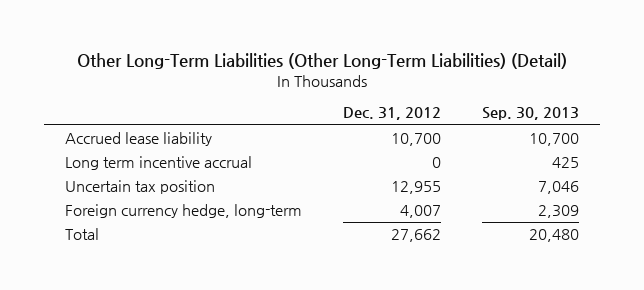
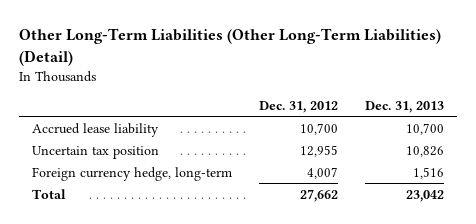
[481,107,579,121] Sep. 30, 2013 -> none
none -> [365,100,445,113] Dec. 31, 2013
[64,156,252,171] Long term incentive accrual -> none

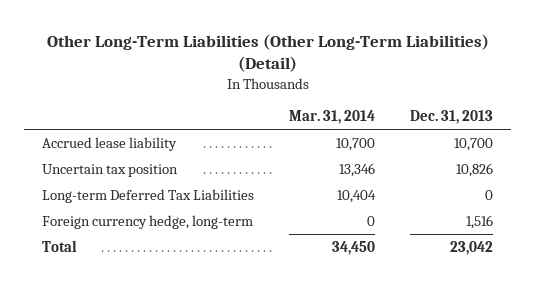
[259,100,339,113] Dec. 31, 2012 -> none
none -> [289,110,376,125] Mar. 31, 2014
none -> [41,188,254,203] Long-term Deferred Tax Liabilities

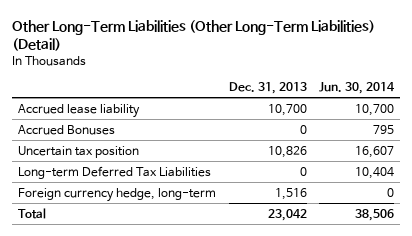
[289,110,376,125] Mar. 31, 2014 -> none
none -> [318,82,395,95] Jun. 30, 2014
none -> [18,124,116,135] Accrued Bonuses

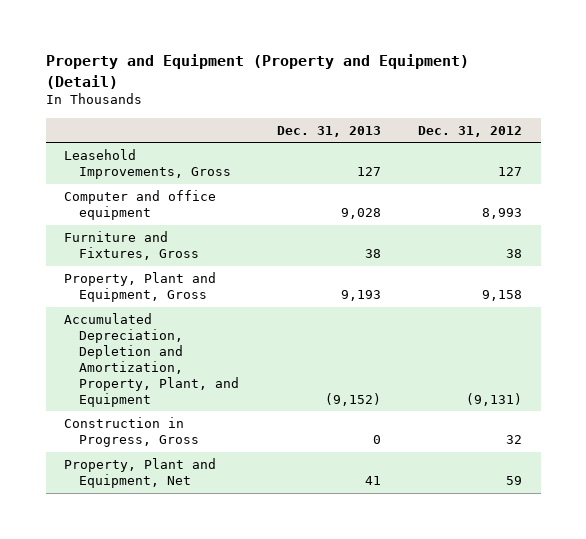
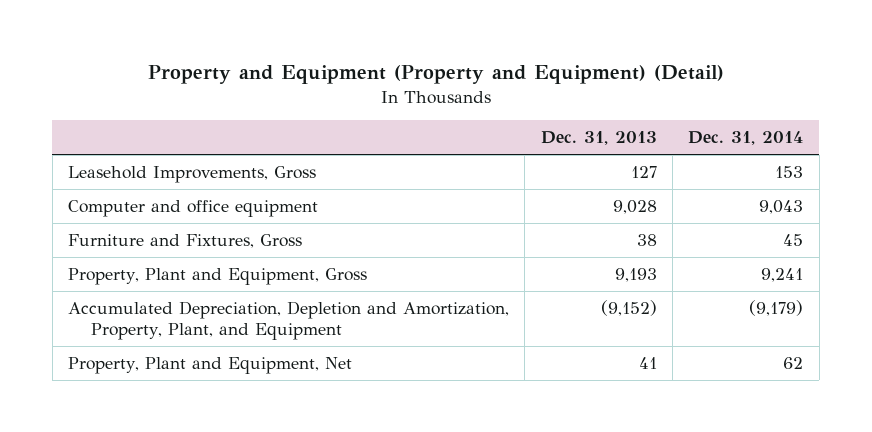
[418,125,523,137] Dec. 31, 2012 -> none
none -> [688,131,804,146] Dec. 31, 2014
[64,417,200,448] Construction in Progress, Gross -> none

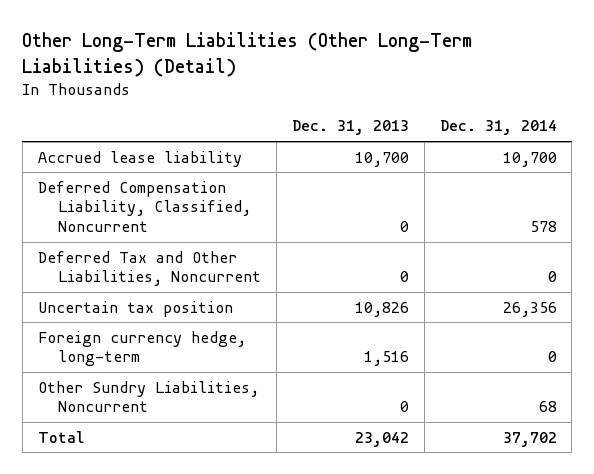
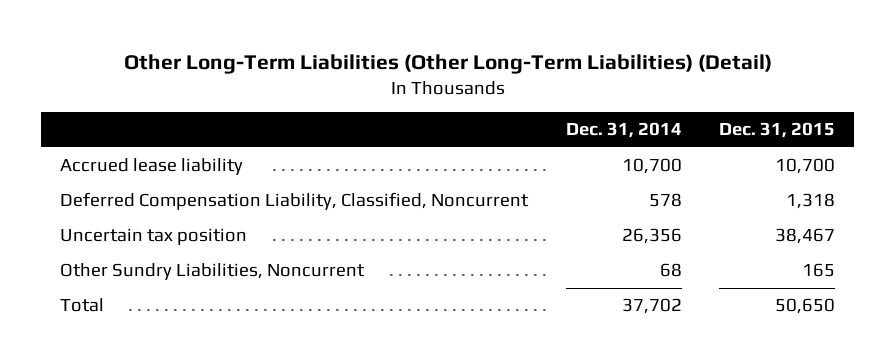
[292,120,410,136] Dec. 31, 2013 -> none
none -> [719,122,836,139] Dec. 31, 2015
[37,250,262,287] Deferred Tax and Other Liabilities, Noncurrent -> none
[37,330,246,367] Foreign currency hedge, long-term -> none

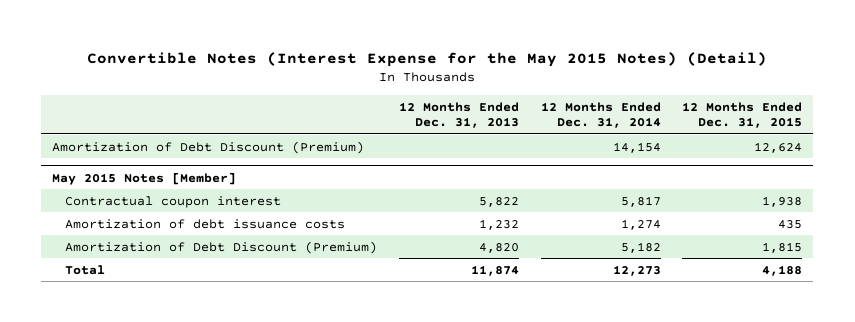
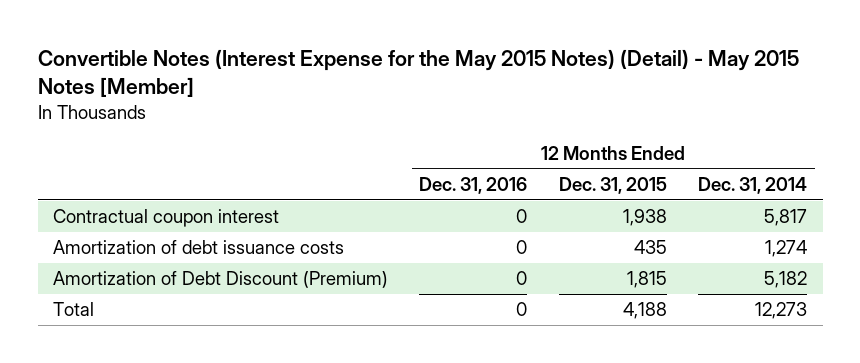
[87,51,768,67] Convertible Notes (Interest Expense for the May 2015 Notes) (Detail) -> [37,48,799,98] Convertible Notes (Interest Expense for the May 2015 Notes) (Detail) - May 2015 Notes [Member]
[398,101,519,129] 12 Months Ended Dec. 31, 2013 -> none
none -> [419,176,528,194] Dec. 31, 2016
[52,140,365,154] Amortization of Debt Discount (Premium) -> none
[52,171,237,185] May 2015 Notes [Member] -> none

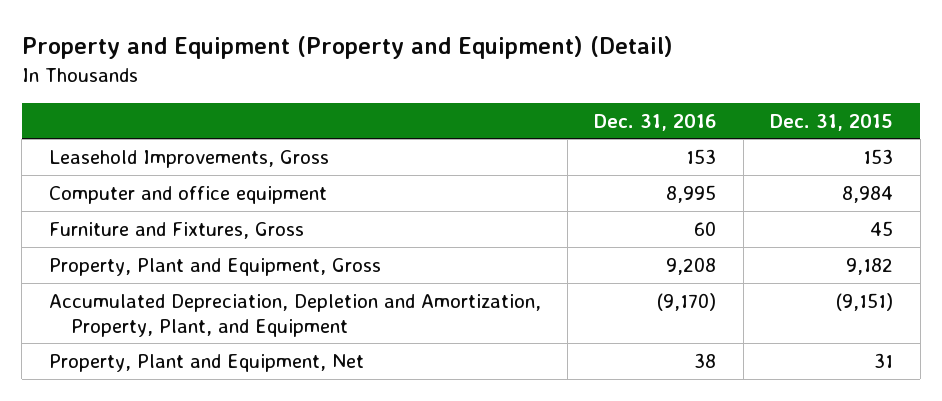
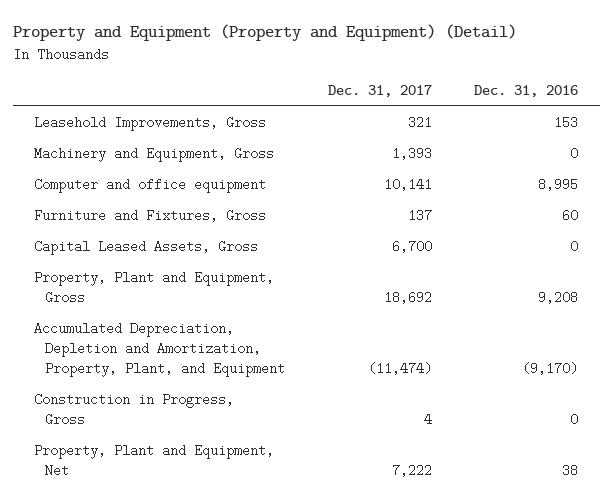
[770,113,894,131] Dec. 31, 2015 -> none
none -> [327,84,432,97] Dec. 31, 2017
none -> [34,147,275,163] Machinery and Equipment, Gross
none -> [34,240,259,256] Capital Leased Assets, Gross
none -> [34,393,235,427] Construction in Progress, Gross

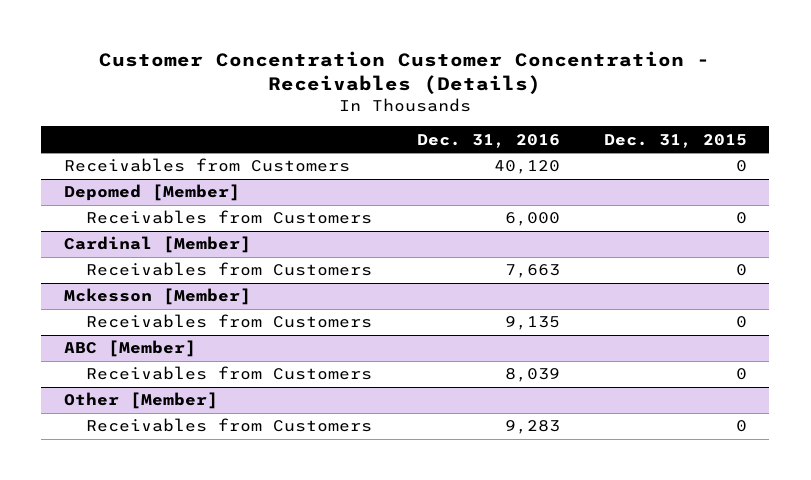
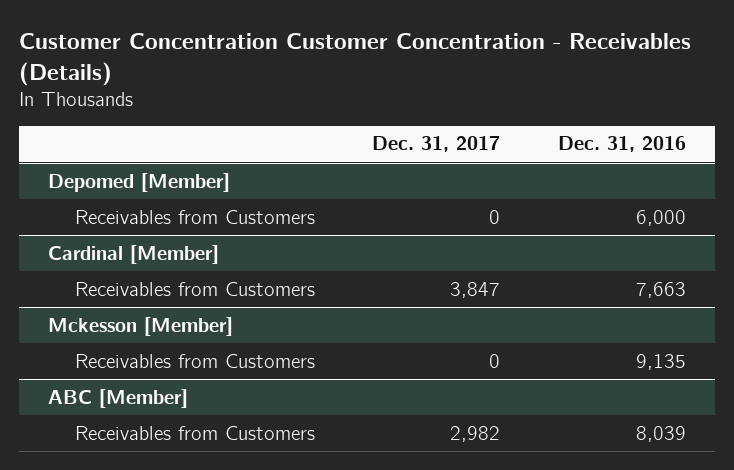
[604,133,748,148] Dec. 31, 2015 -> none
none -> [372,136,501,153] Dec. 31, 2017
[63,158,350,173] Receivables from Customers -> none
[63,392,218,410] Other [Member] -> none
[86,418,373,433] Receivables from Customers -> none

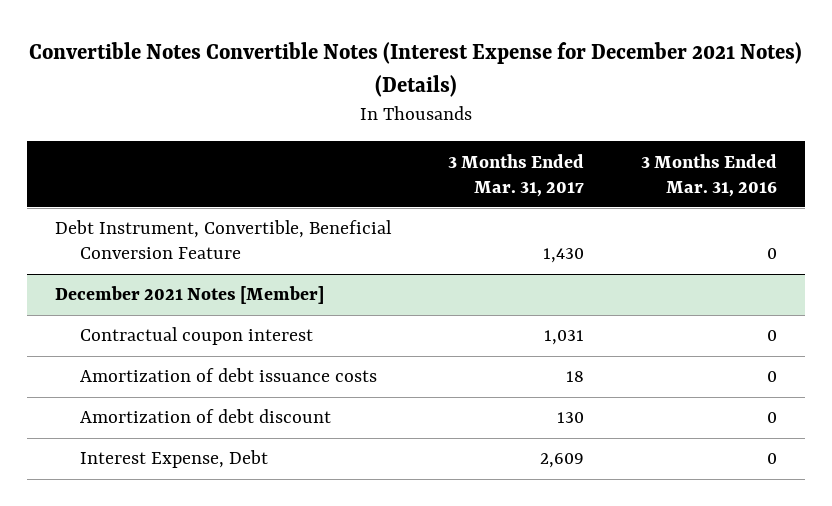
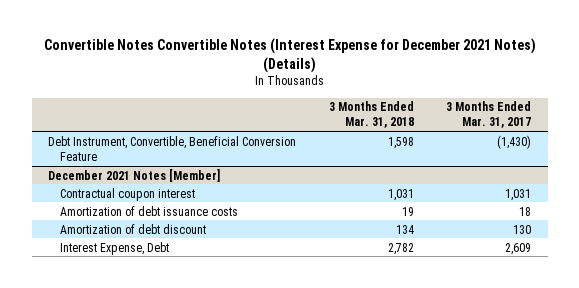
[640,153,777,197] 3 Months Ended Mar. 31, 2016 -> none
none -> [328,101,414,129] 3 Months Ended Mar. 31, 2018
[542,248,584,264] 1,430 -> [497,134,532,149] (1,430)

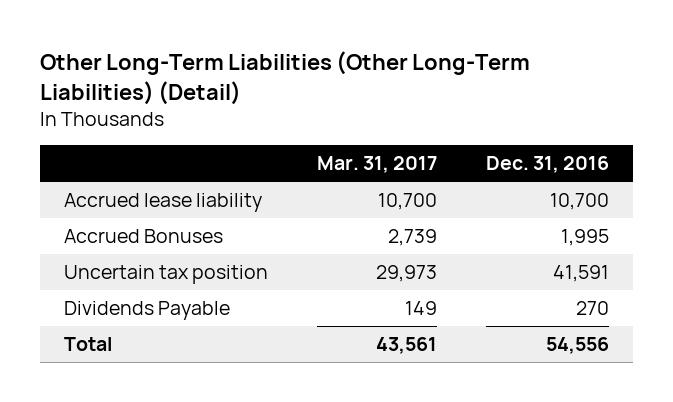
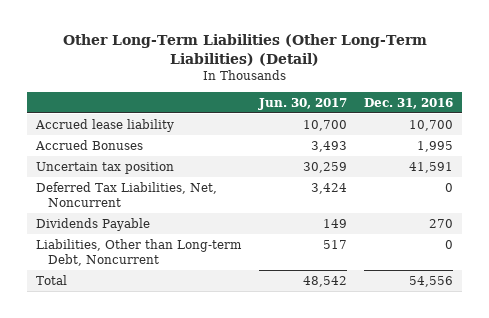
[316,156,437,174] Mar. 31, 2017 -> none
none -> [257,97,347,110] Jun. 30, 2017
none -> [35,181,217,207] Deferred Tax Liabilities, Net, Noncurrent
none -> [35,238,242,266] Liabilities, Other than Long-term Debt, Noncurrent

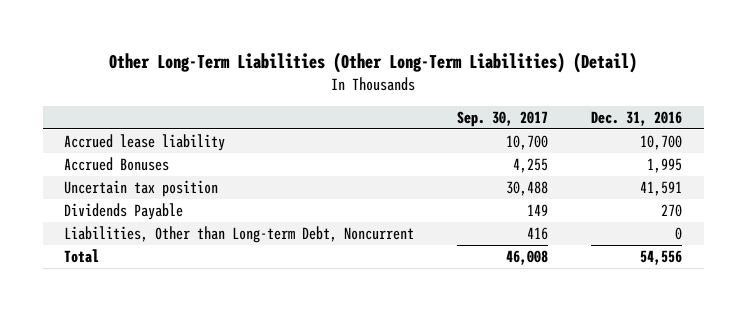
[257,97,347,110] Jun. 30, 2017 -> none
none -> [457,110,549,127] Sep. 30, 2017
[35,181,217,207] Deferred Tax Liabilities, Net, Noncurrent -> none

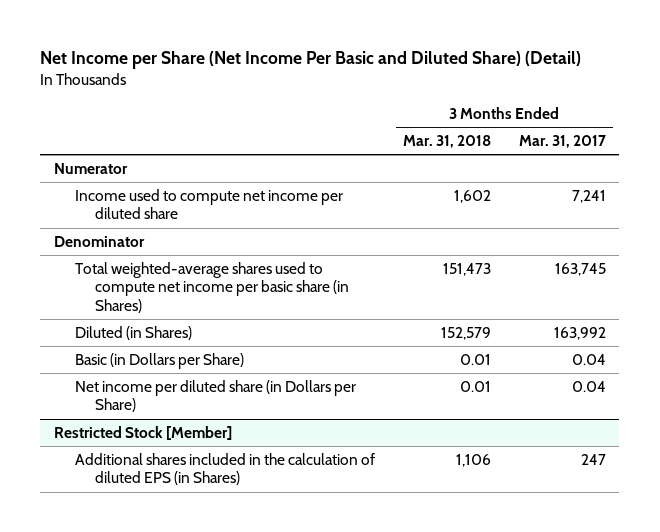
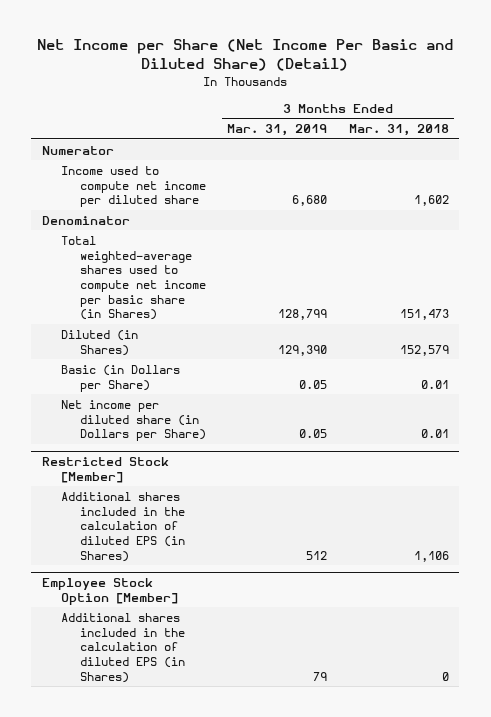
[518,135,606,149] Mar. 31, 2017 -> none
none -> [227,124,328,137] Mar. 31, 2019
none -> [42,578,178,605] Employee Stock Option [Member]
none -> [60,612,185,683] Additional shares included in the calculation of diluted EPS (in Shares)

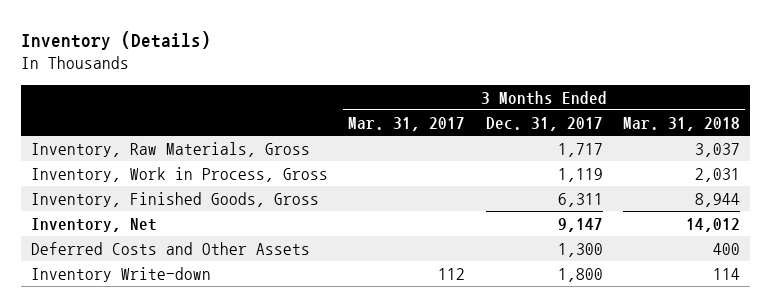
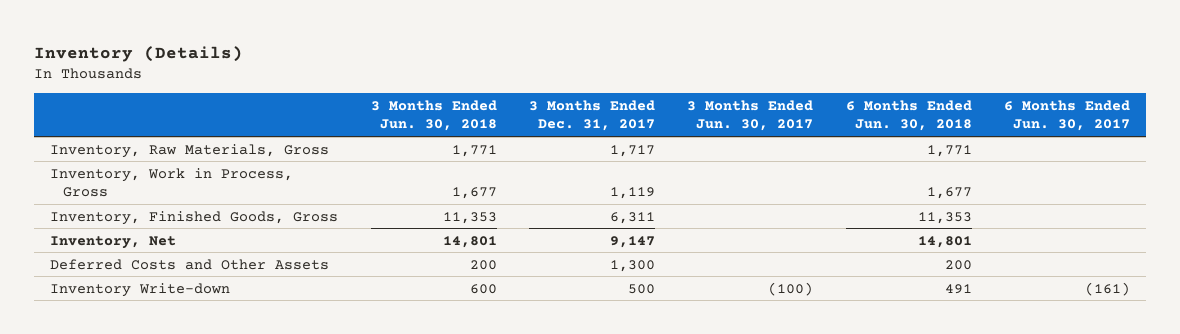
[348,116,466,131] Mar. 31, 2017 -> none
[622,116,740,131] Mar. 31, 2018 -> none
none -> [370,99,497,132] 3 Months Ended Jun. 30, 2018
none -> [687,99,814,132] 3 Months Ended Jun. 30, 2017
none -> [845,99,972,132] 6 Months Ended Jun. 30, 2018
none -> [1003,99,1130,132] 6 Months Ended Jun. 30, 2017
[557,267,603,282] 1,800 -> [628,283,656,294] 500

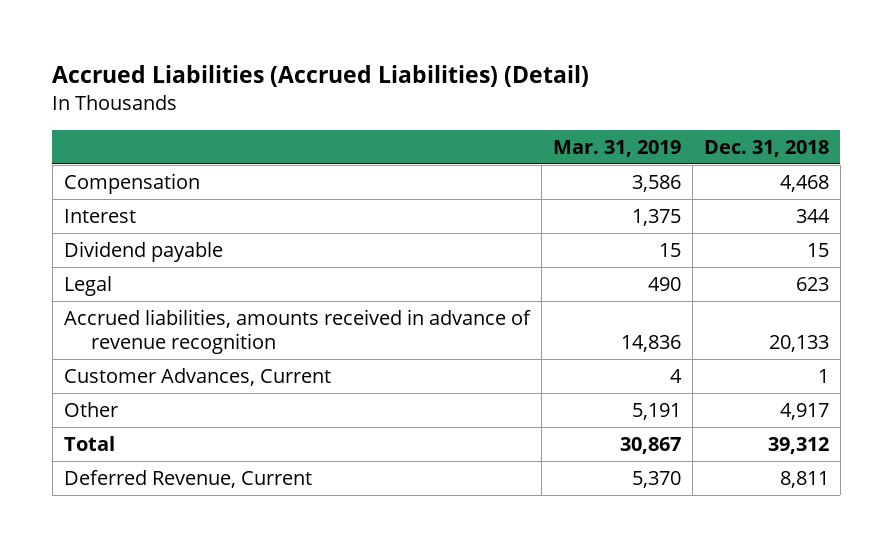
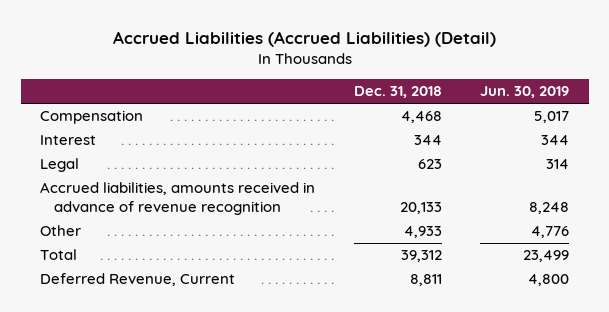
[552,139,681,157] Mar. 31, 2019 -> none
none -> [480,86,570,99] Jun. 30, 2019
[63,241,223,263] Dividend payable -> none
[63,368,331,387] Customer Advances, Current -> none
[779,403,829,421] 4,917 -> [403,226,442,239] 4,933

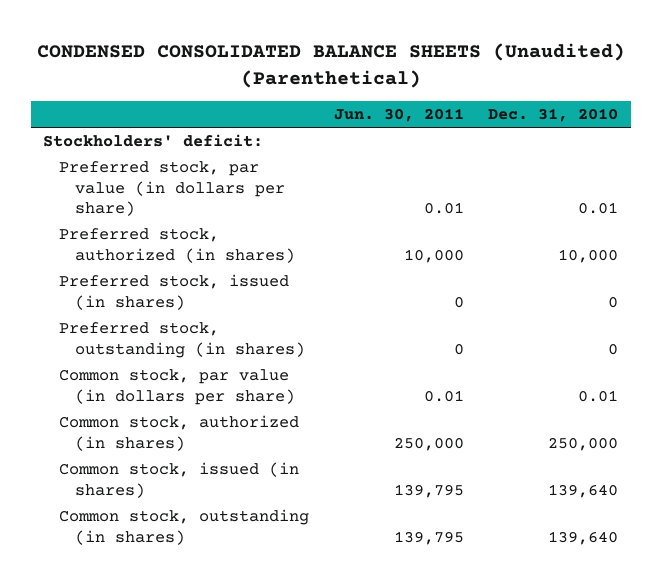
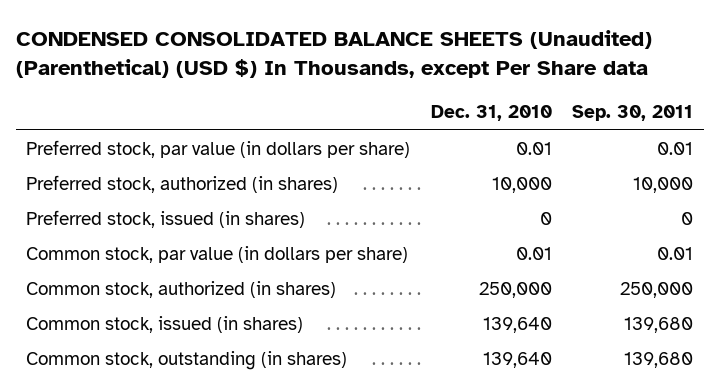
[36,43,625,89] CONDENSED CONSOLIDATED BALANCE SHEETS (Unaudited) (Parenthetical) -> [16,29,653,79] CONDENSED CONSOLIDATED BALANCE SHEETS (Unaudited) (Parenthetical) (USD $) In Thousands, except Per Share data
[333,108,464,123] Jun. 30, 2011 -> none
none -> [572,105,694,122] Sep. 30, 2011
[42,133,263,147] Stockholders' deficit: -> none
[58,321,305,358] Preferred stock, outstanding (in shares) -> none

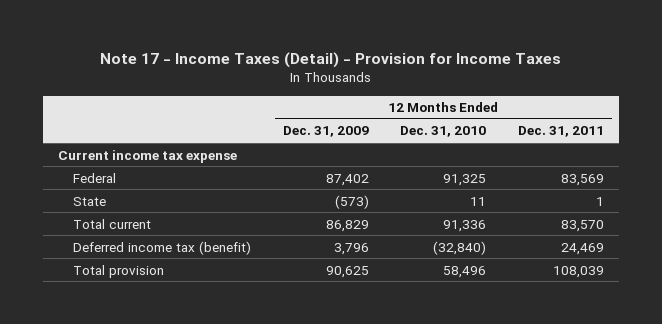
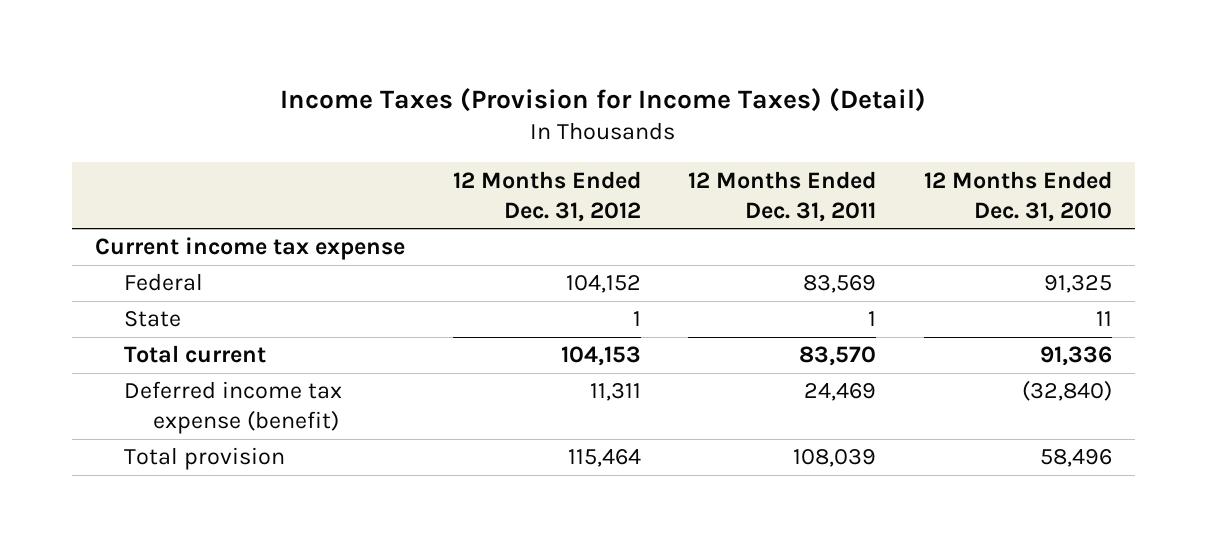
[100,51,562,68] Note 17 - Income Taxes (Detail) - Provision for Income Taxes -> [280,87,927,112] Income Taxes (Provision for Income Taxes) (Detail)
[282,126,369,138] Dec. 31, 2009 -> none
none -> [452,170,641,222] 12 Months Ended Dec. 31, 2012
[73,240,252,255] Deferred income tax (benefit) -> [124,381,343,435] Deferred income tax expense (benefit)

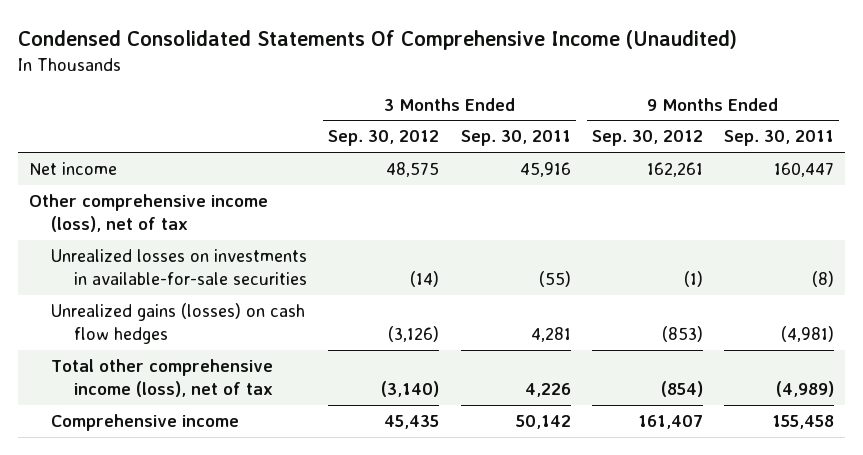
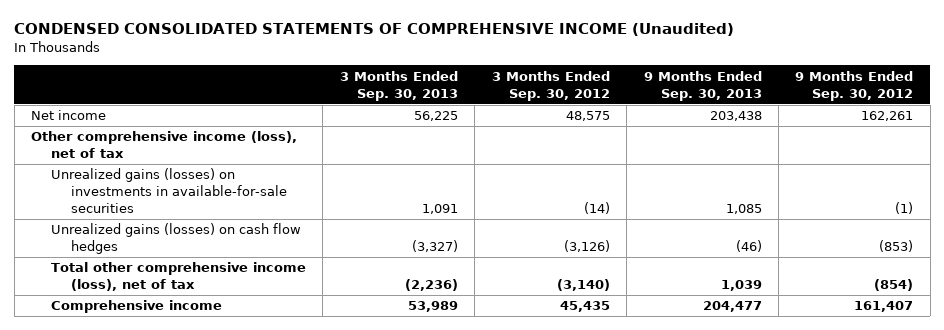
[18,30,738,51] Condensed Consolidated Statements Of Comprehensive Income (Unaudited) -> [14,23,735,37] CONDENSED CONSOLIDATED STATEMENTS OF COMPREHENSIVE INCOME (Unaudited)
[460,130,571,147] Sep. 30, 2011 -> none
[723,130,834,147] Sep. 30, 2011 -> none
none -> [339,70,458,101] 3 Months Ended Sep. 30, 2013
none -> [643,70,762,101] 9 Months Ended Sep. 30, 2013
[51,248,308,286] Unrealized losses on investments in available-for-sale securities -> [51,168,288,214] Unrealized gains (losses) on investments in available-for-sale securities

